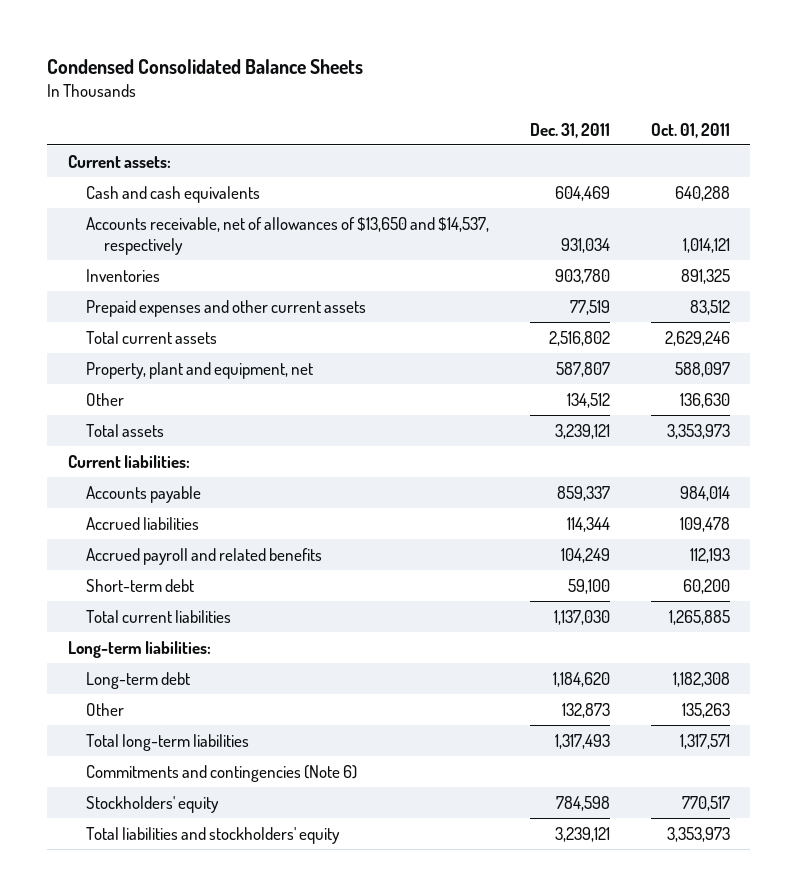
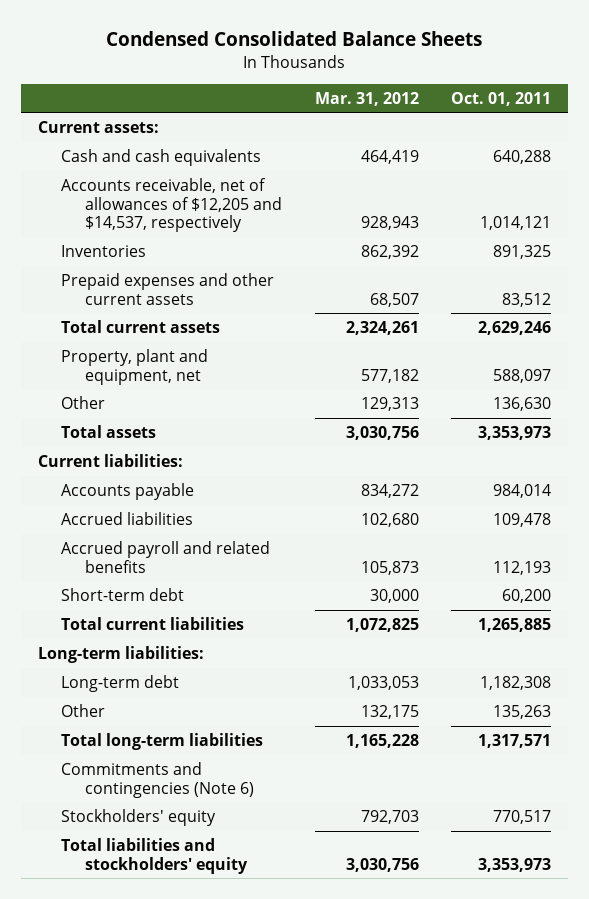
[529,122,610,138] Dec. 31, 2011 -> none
none -> [314,91,419,106] Mar. 31, 2012
[85,216,489,256] Accounts receivable, net of allowances of $13,650 and $14,537, respectively -> [61,177,282,233] Accounts receivable, net of allowances of $12,205 and $14,537, respectively

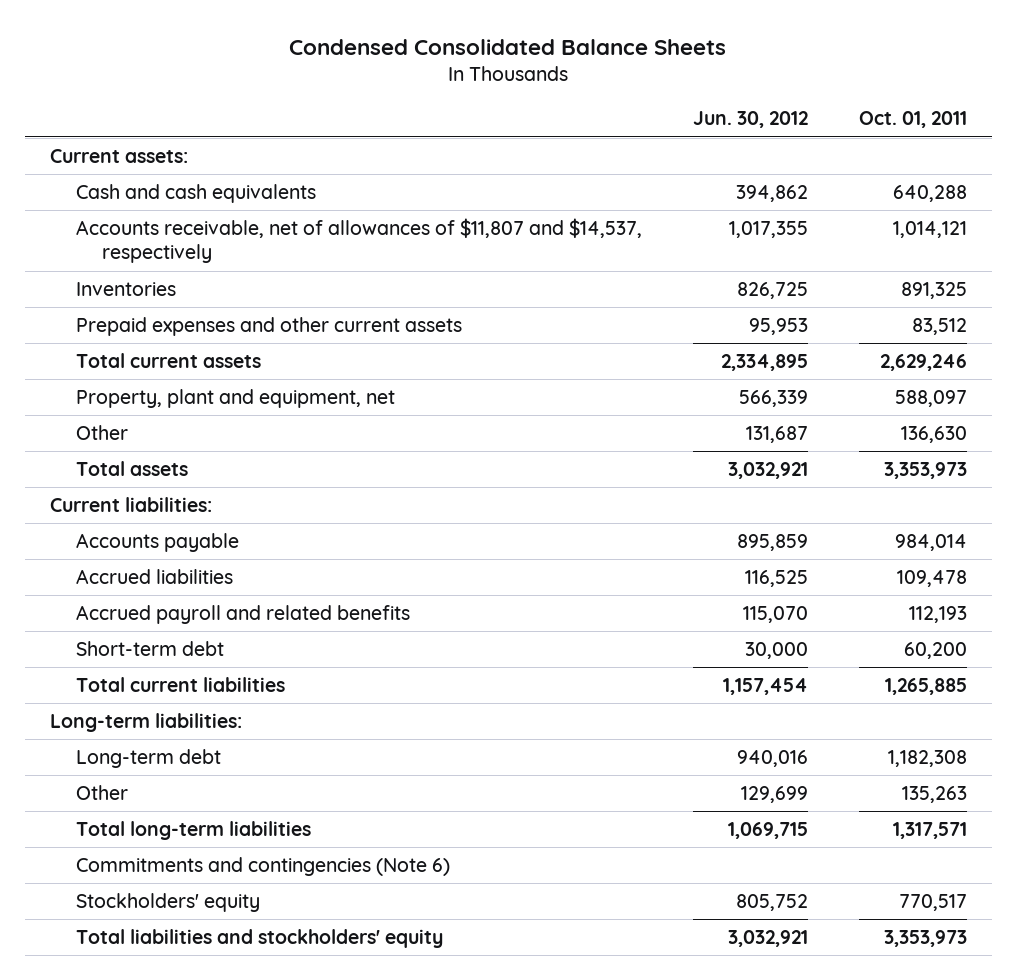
[314,91,419,106] Mar. 31, 2012 -> none
none -> [692,111,808,129] Jun. 30, 2012
[61,177,282,233] Accounts receivable, net of allowances of $12,205 and $14,537, respectively -> [76,218,643,264] Accounts receivable, net of allowances of $11,807 and $14,537, respectively

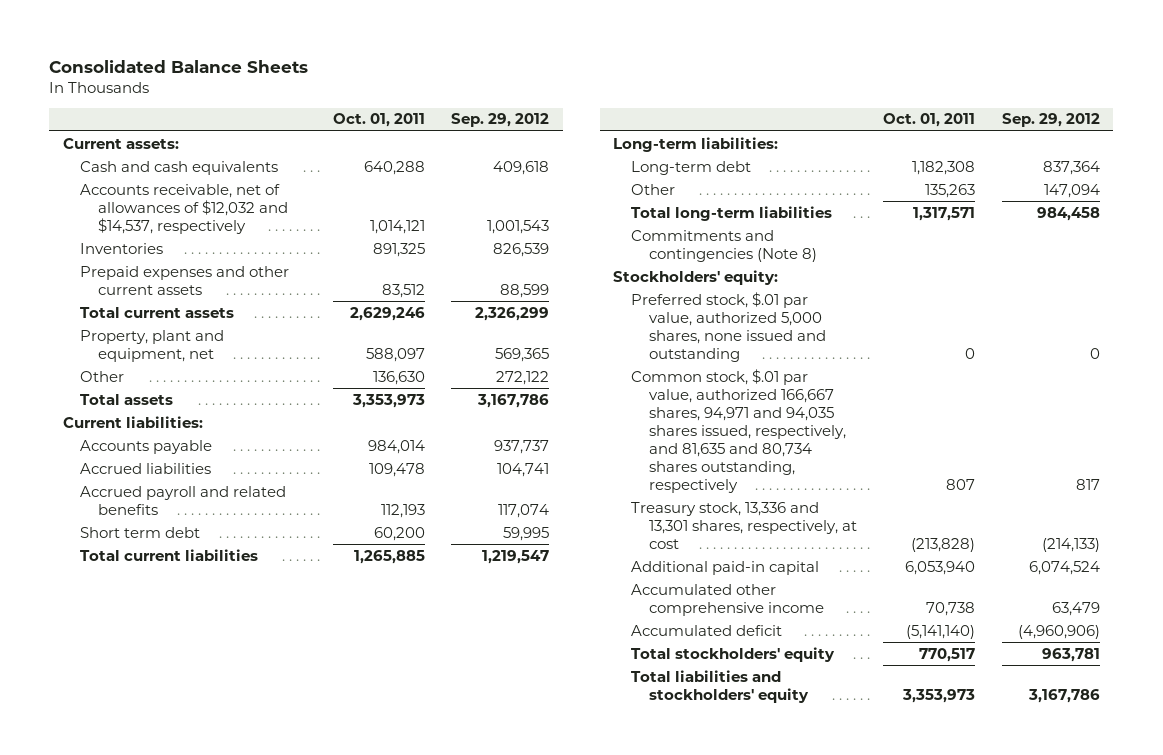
[289,38,727,55] Condensed Consolidated Balance Sheets -> [49,59,309,73] Consolidated Balance Sheets
[692,111,808,129] Jun. 30, 2012 -> none
none -> [451,113,550,128] Sep. 29, 2012
[76,218,643,264] Accounts receivable, net of allowances of $11,807 and $14,537, respectively -> [80,183,289,234] Accounts receivable, net of allowances of $12,032 and $14,537, respectively
[76,641,225,657] Short-term debt -> [80,526,201,538] Short term debt
[76,857,451,877] Commitments and contingencies (Note 6) -> [631,229,818,262] Commitments and contingencies (Note 8)
none -> [613,269,779,285] Stockholders' equity:
none -> [631,291,827,362] Preferred stock, $.01 par value, authorized 5,000 shares, none issued and outstanding
none -> [631,368,847,493] Common stock, $.01 par value, authorized 166,667 shares, 94,971 and 94,035 shares issued, respectively, and 81,635 and 80,734 shares outstanding, respectively
none -> [631,501,858,549] Treasury stock, 13,336 and 13,301 shares, respectively, at cost
none -> [631,560,820,575] Additional paid-in capital
none -> [631,583,825,616] Accumulated other comprehensive income
none -> [631,624,783,636] Accumulated deficit
[76,893,261,913] Stockholders' equity -> [631,646,836,662] Total stockholders' equity

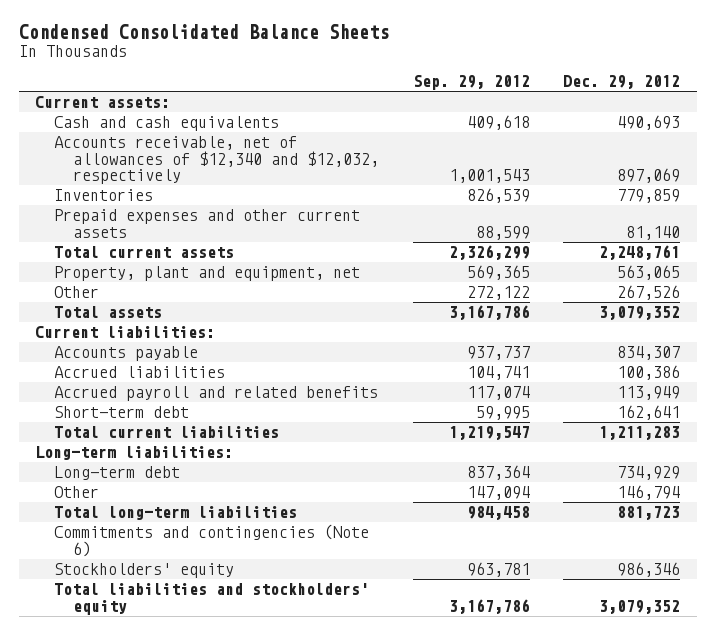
[49,59,309,73] Consolidated Balance Sheets -> [18,24,389,40] Condensed Consolidated Balance Sheets
[332,113,425,128] Oct. 01, 2011 -> none
none -> [563,75,681,90] Dec. 29, 2012
[80,183,289,234] Accounts receivable, net of allowances of $12,032 and $14,537, respectively -> [54,136,379,184] Accounts receivable, net of allowances of $12,340 and $12,032, respectively
[80,526,201,538] Short term debt -> [54,406,190,419] Short-term debt
[613,269,779,285] Stockholders' equity: -> none
[631,291,827,362] Preferred stock, $.01 par value, authorized 5,000 shares, none issued and outstanding -> none
[631,368,847,493] Common stock, $.01 par value, authorized 166,667 shares, 94,971 and 94,035 shares issued, respectively, and 81,635 and 80,734 shares outstanding, respectively -> none
[631,501,858,549] Treasury stock, 13,336 and 13,301 shares, respectively, at cost -> none
[631,560,820,575] Additional paid-in capital -> none
[631,583,825,616] Accumulated other comprehensive income -> none
[631,624,783,636] Accumulated deficit -> none
[631,229,818,262] Commitments and contingencies (Note 8) -> [54,524,370,557] Commitments and contingencies (Note 6)
[631,646,836,662] Total stockholders' equity -> [54,563,235,579] Stockholders' equity

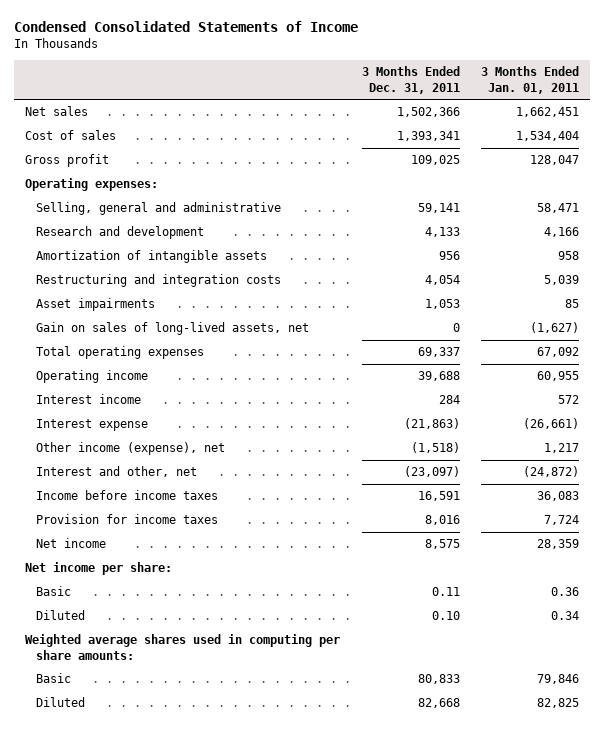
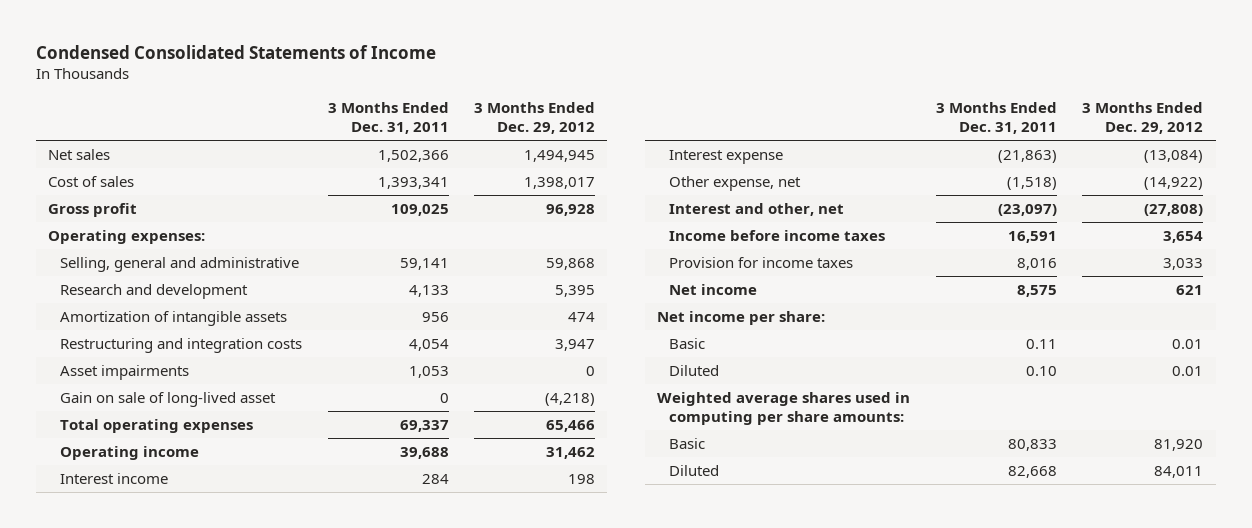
[481,66,580,94] 3 Months Ended Jan. 01, 2011 -> none
none -> [473,102,595,134] 3 Months Ended Dec. 29, 2012
[36,322,310,336] Gain on sales of long-lived assets, net -> [60,391,277,407] Gain on sale of long-lived asset
[36,442,226,456] Other income (expense), net -> [669,175,802,191] Other expense, net

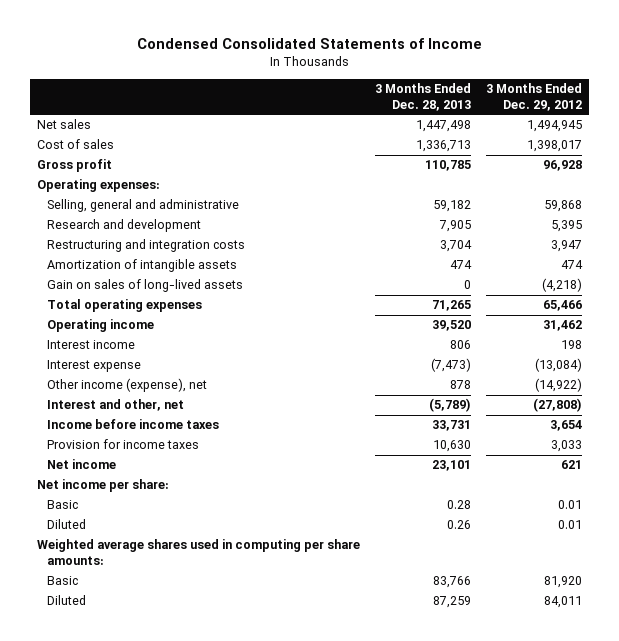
[327,102,449,134] 3 Months Ended Dec. 31, 2011 -> none
none -> [375,82,472,111] 3 Months Ended Dec. 28, 2013
[60,364,190,380] Asset impairments -> none
[60,310,288,326] Amortization of intangible assets -> [47,259,238,273] Amortization of intangible assets
[60,391,277,407] Gain on sale of long-lived asset -> [47,279,244,293] Gain on sales of long-lived assets
[669,175,802,191] Other expense, net -> [47,378,208,393] Other income (expense), net

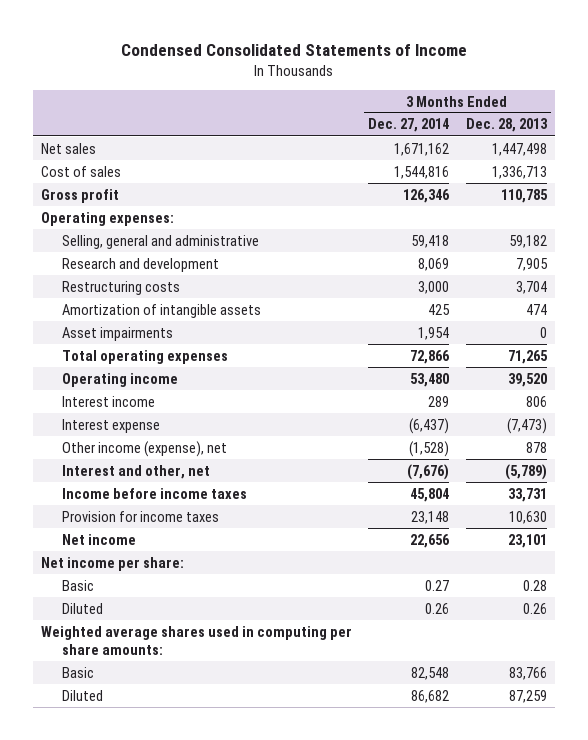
[486,82,583,111] 3 Months Ended Dec. 29, 2012 -> none
none -> [368,118,450,133] Dec. 27, 2014
[47,239,246,253] Restructuring and integration costs -> [61,280,180,295] Restructuring costs
[47,279,244,293] Gain on sales of long-lived assets -> none
none -> [61,326,173,341] Asset impairments

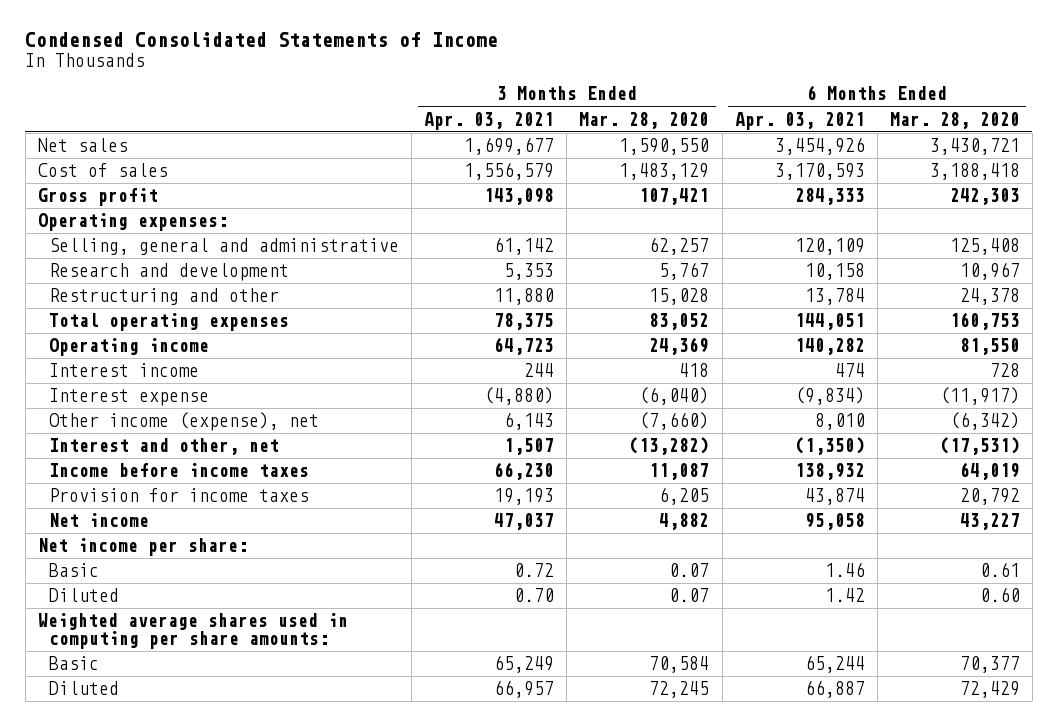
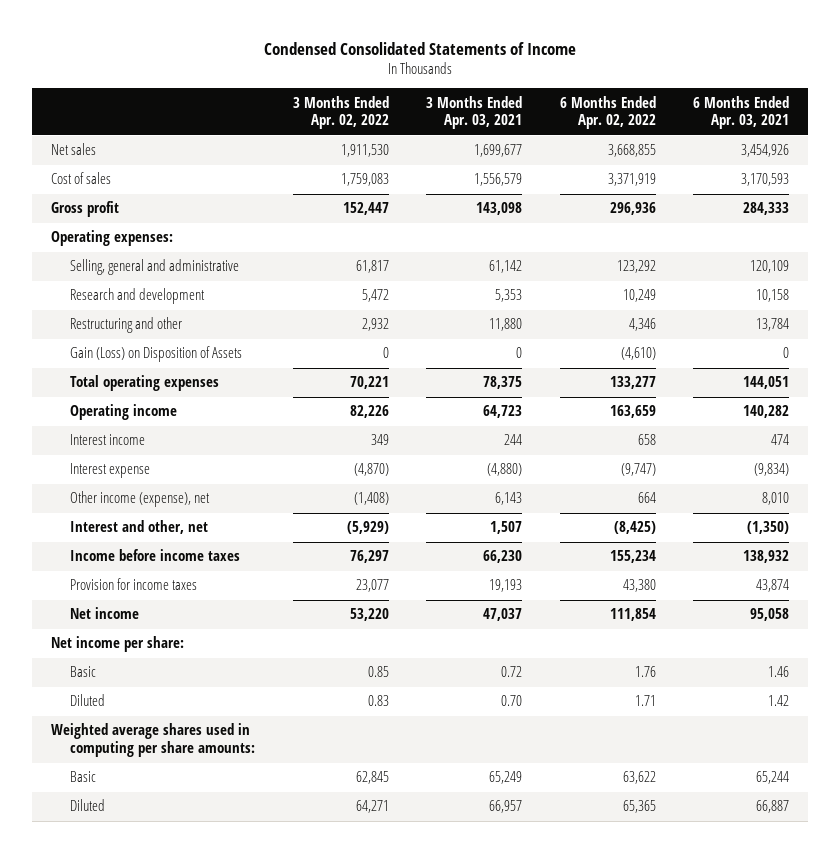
[579,111,710,129] Mar. 28, 2020 -> none
[889,111,1020,129] Mar. 28, 2020 -> none
none -> [292,95,389,130] 3 Months Ended Apr. 02, 2022
none -> [559,95,656,130] 6 Months Ended Apr. 02, 2022
none -> [70,346,243,363] Gain (Loss) on Disposition of Assets

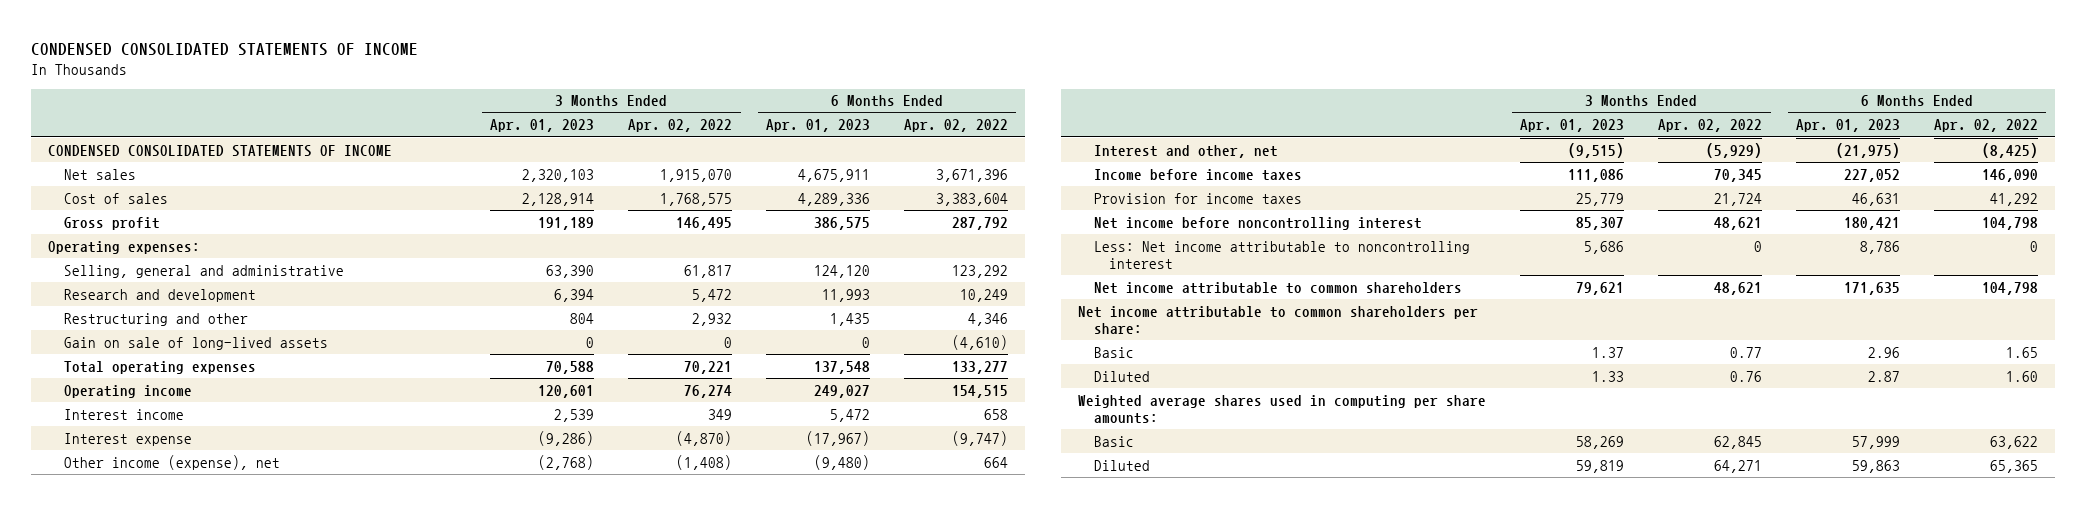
[264,41,577,55] Condensed Consolidated Statements of Income -> [31,43,419,57] CONDENSED CONSOLIDATED STATEMENTS OF INCOME
[426,95,523,130] 3 Months Ended Apr. 03, 2021 -> none
[693,95,790,130] 6 Months Ended Apr. 03, 2021 -> none
none -> [490,119,595,133] Apr. 01, 2023
none -> [765,119,870,133] Apr. 01, 2023
none -> [48,144,393,157] CONDENSED CONSOLIDATED STATEMENTS OF INCOME
[340,144,389,158] 1,911,530 -> [660,168,733,182] 1,915,070
[607,144,656,158] 3,668,855 -> [935,168,1008,182] 3,671,396
[340,173,389,187] 1,759,083 -> [660,192,733,206] 1,768,575
[607,173,656,187] 3,371,919 -> [935,192,1008,206] 3,383,604
[342,202,389,216] 152,447 -> [676,216,733,230] 146,495
[609,202,656,216] 296,936 -> [951,216,1008,230] 287,792
[70,346,243,363] Gain (Loss) on Disposition of Assets -> [63,336,328,350] Gain on sale of long-lived assets
[349,405,389,419] 82,226 -> [684,384,733,398] 76,274
[609,405,656,419] 163,659 -> [951,384,1008,398] 154,515
[349,550,389,564] 76,297 -> [1714,168,1763,182] 70,345
[609,550,656,564] 155,234 -> [1981,168,2038,182] 146,090
[355,579,389,593] 23,077 -> [1714,192,1763,206] 21,724
[622,579,656,593] 43,380 -> [1989,192,2038,206] 41,292
none -> [1093,216,1422,230] Net income before noncontrolling interest
none -> [1093,240,1470,269] Less: Net income attributable to noncontrolling interest
[70,607,140,620] Net income -> [1093,281,1462,294] Net income attributable to common shareholders
[349,608,389,622] 53,220 -> [1714,281,1763,295] 48,621
[609,608,656,622] 111,854 -> [1981,281,2038,295] 104,798
[51,636,185,653] Net income per share: -> [1078,305,1479,334] Net income attributable to common shareholders per share:
[367,666,389,678] 0.85 -> [1730,346,1763,358] 0.77
[634,666,656,678] 1.76 -> [2005,346,2038,358] 1.65
[367,695,389,707] 0.83 -> [1730,370,1763,382] 0.76
[634,695,656,707] 1.71 -> [2005,370,2038,382] 1.60

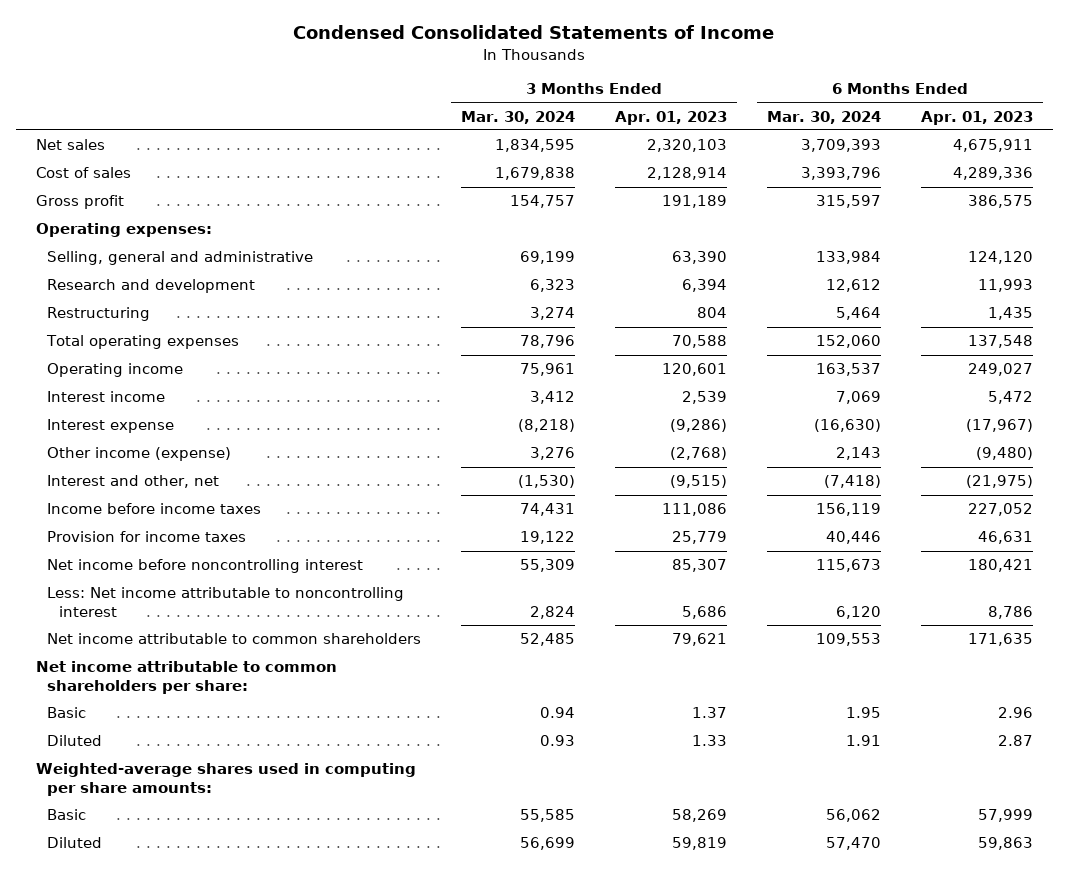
[31,43,419,57] CONDENSED CONSOLIDATED STATEMENTS OF INCOME -> [293,25,775,40] Condensed Consolidated Statements of Income
[628,119,733,133] Apr. 02, 2022 -> none
[903,119,1008,133] Apr. 02, 2022 -> none
none -> [461,110,576,124] Mar. 30, 2024
none -> [766,110,881,124] Mar. 30, 2024
[48,144,393,157] CONDENSED CONSOLIDATED STATEMENTS OF INCOME -> none
[63,336,328,350] Gain on sale of long-lived assets -> none
[63,312,248,326] Restructuring and other -> [47,307,151,322] Restructuring
[63,454,280,470] Other income (expense), net -> [47,447,232,462] Other income (expense)
[1078,394,1487,424] Weighted average shares used in computing per share amounts: -> [35,763,416,797] Weighted-average shares used in computing per share amounts:

